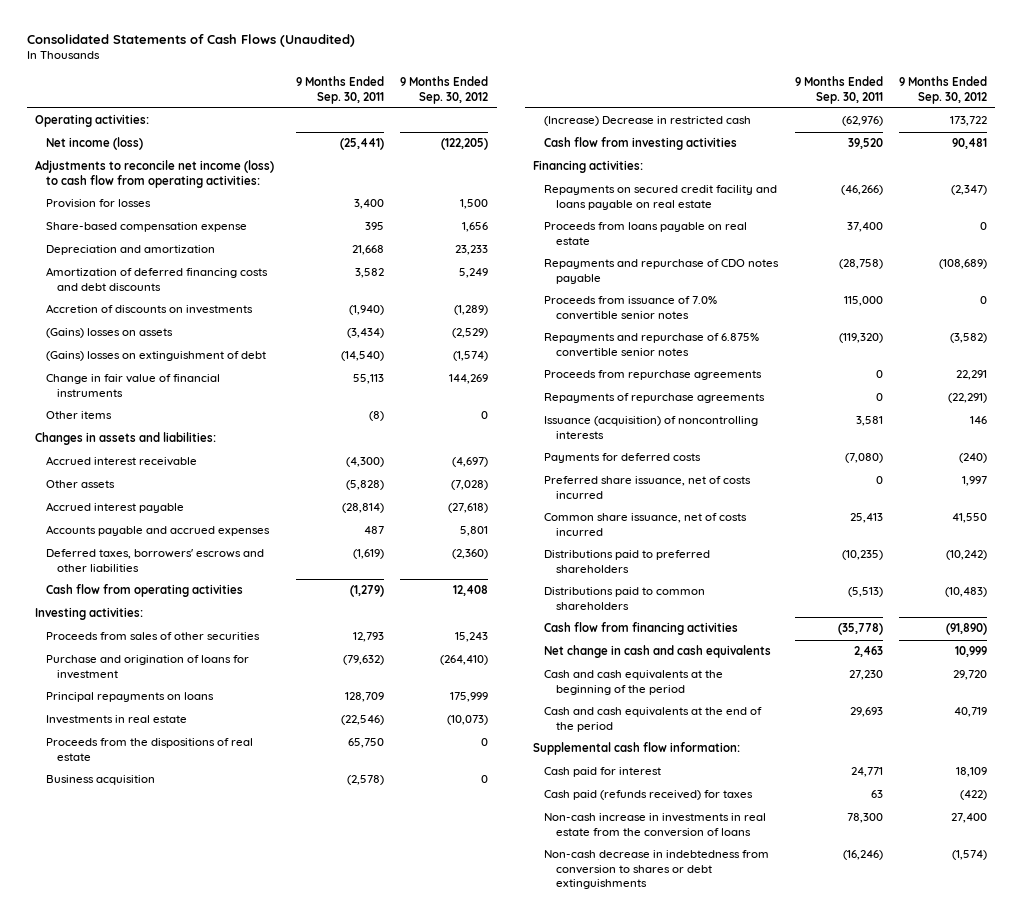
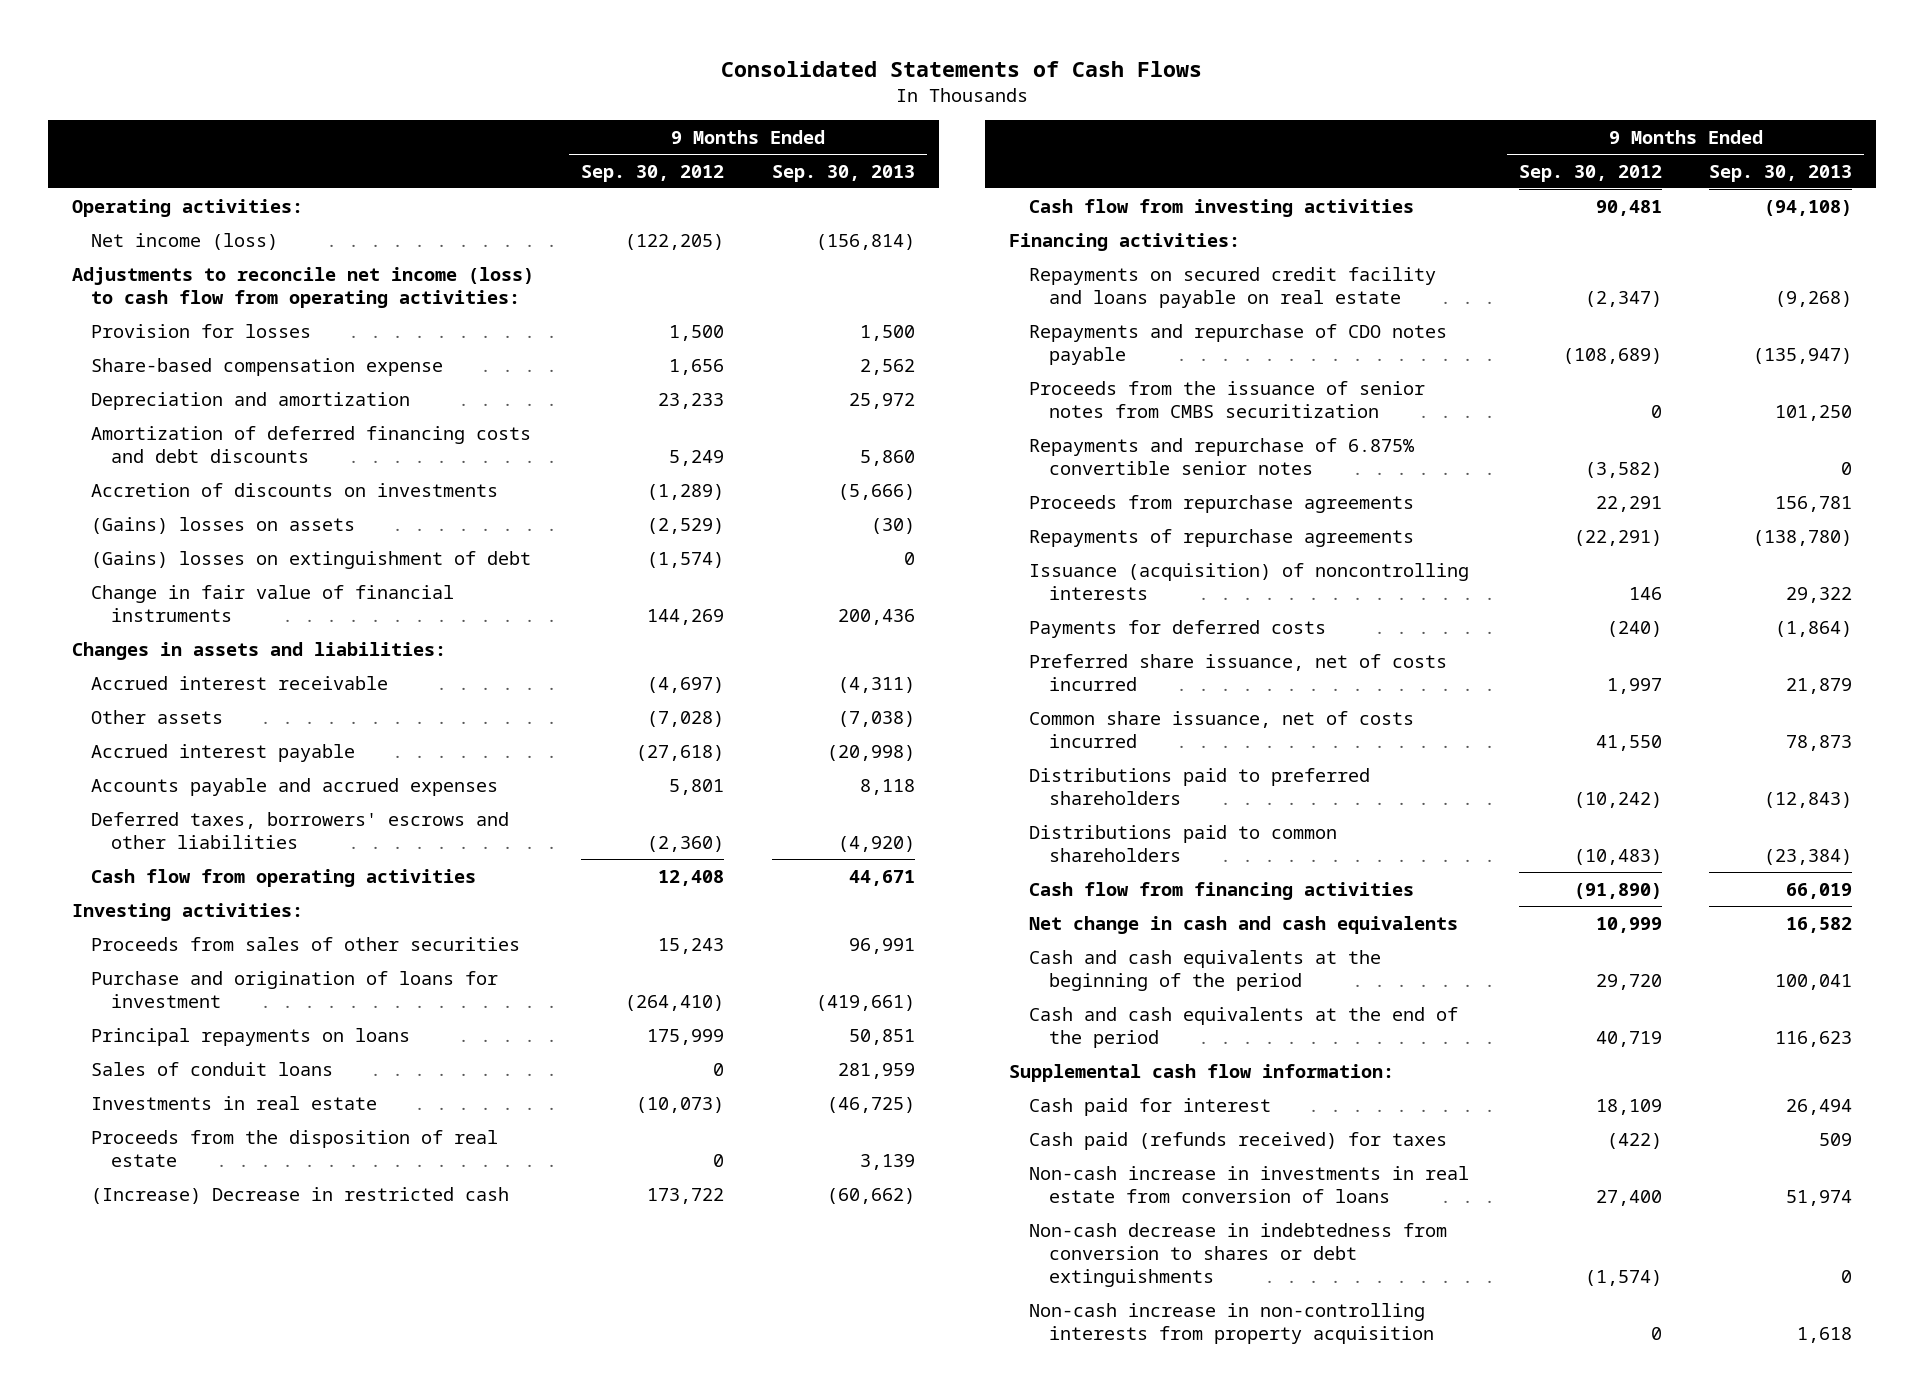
[26,34,355,48] Consolidated Statements of Cash Flows (Unaudited) -> [721,60,1203,77] Consolidated Statements of Cash Flows
[296,76,385,104] 9 Months Ended Sep. 30, 2011 -> none
none -> [771,164,915,182] Sep. 30, 2013
[45,411,112,420] Other items -> none
none -> [91,1061,334,1076] Sales of conduit loans
[45,775,155,786] Business acquisition -> none
[45,738,253,761] Proceeds from the dispositions of real estate -> [91,1129,499,1167] Proceeds from the disposition of real estate
[544,222,748,245] Proceeds from loans payable on real estate -> none
[544,296,718,320] Proceeds from issuance of 7.0% convertible senior notes -> [1028,380,1425,418] Proceeds from the issuance of senior notes from CMBS securitization
[544,813,767,837] Non-cash increase in investments in real estate from the conversion of loans -> [1028,1165,1469,1203] Non-cash increase in investments in real estate from conversion of loans
none -> [1028,1302,1434,1344] Non-cash increase in non-controlling interests from property acquisition

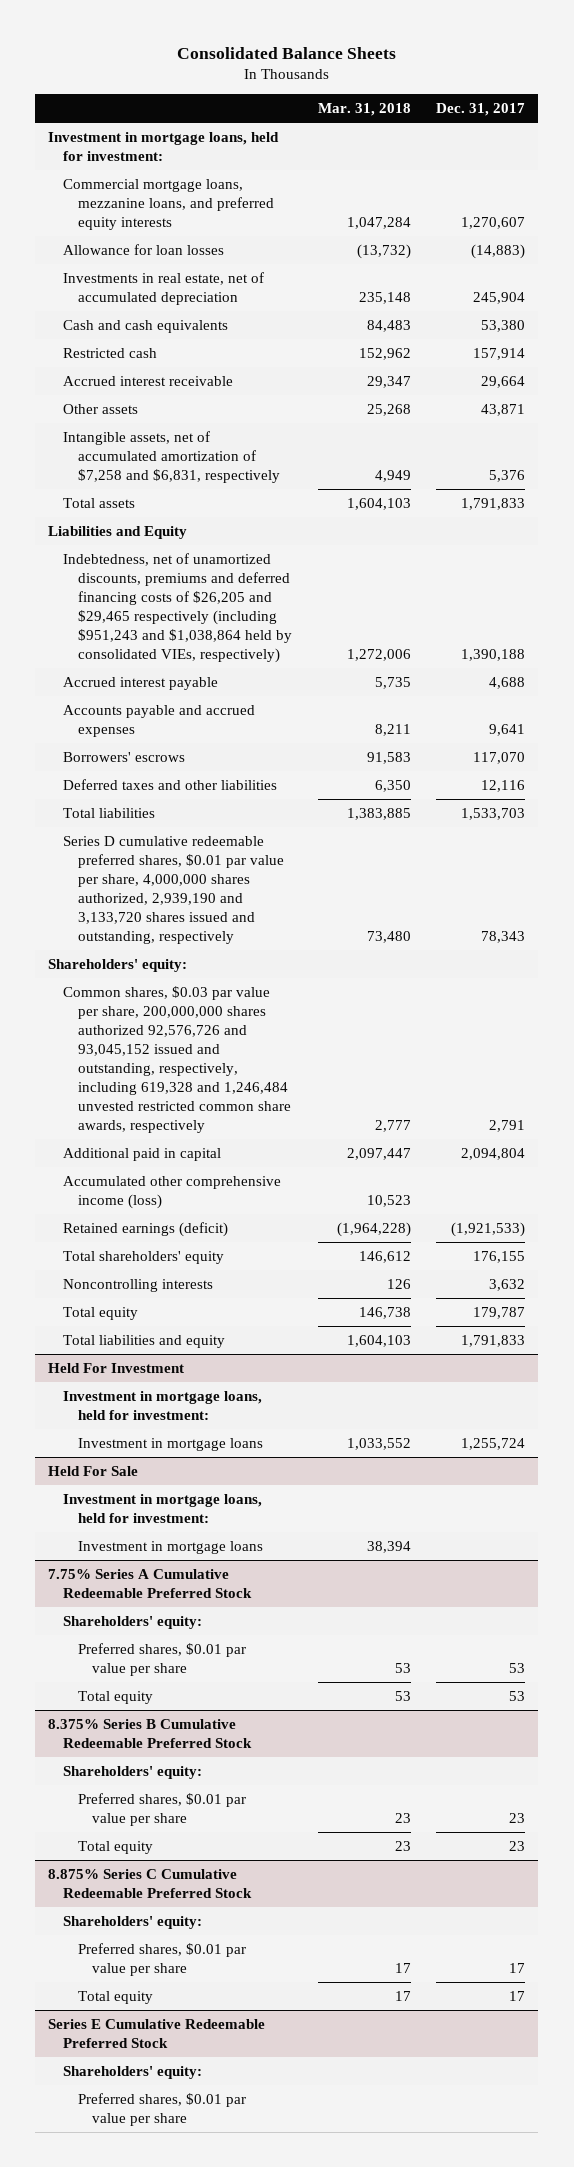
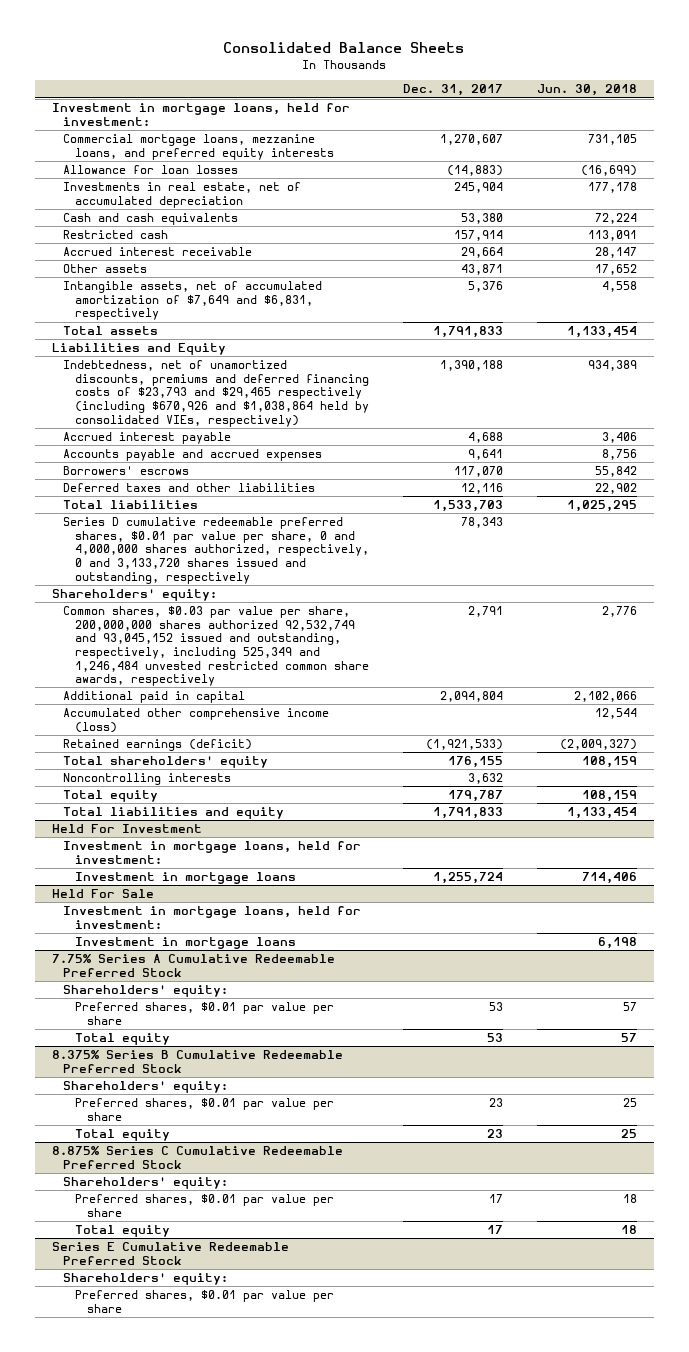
[317,103,411,117] Mar. 31, 2018 -> none
none -> [537,84,638,97] Jun. 30, 2018
[62,430,280,484] Intangible assets, net of accumulated amortization of $7,258 and $6,831, respectively -> [63,281,323,321] Intangible assets, net of accumulated amortization of $7,649 and $6,831, respectively
[62,552,292,664] Indebtedness, net of unamortized discounts, premiums and deferred financing costs of $26,205 and $29,465 respectively (including $951,243 and $1,038,864 held by consolidated VIEs, respectively) -> [63,360,370,427] Indebtedness, net of unamortized discounts, premiums and deferred financing costs of $23,793 and $29,465 respectively (including $670,926 and $1,038,864 held by consolidated VIEs, respectively)
[62,835,284,945] Series D cumulative redeemable preferred shares, $0.01 par value per share, 4,000,000 shares authorized, 2,939,190 and 3,133,720 shares issued and outstanding, respectively -> [63,517,370,584] Series D cumulative redeemable preferred shares, $0.01 par value per share, 0 and 4,000,000 shares authorized, respectively, 0 and 3,133,720 shares issued and outstanding, respectively
[62,985,291,1134] Common shares, $0.03 par value per share, 200,000,000 shares authorized 92,576,726 and 93,045,152 issued and outstanding, respectively, including 619,328 and 1,246,484 unvested restricted common share awards, respectively -> [63,606,370,687] Common shares, $0.03 par value per share, 200,000,000 shares authorized 92,532,749 and 93,045,152 issued and outstanding, respectively, including 525,349 and 1,246,484 unvested restricted common share awards, respectively

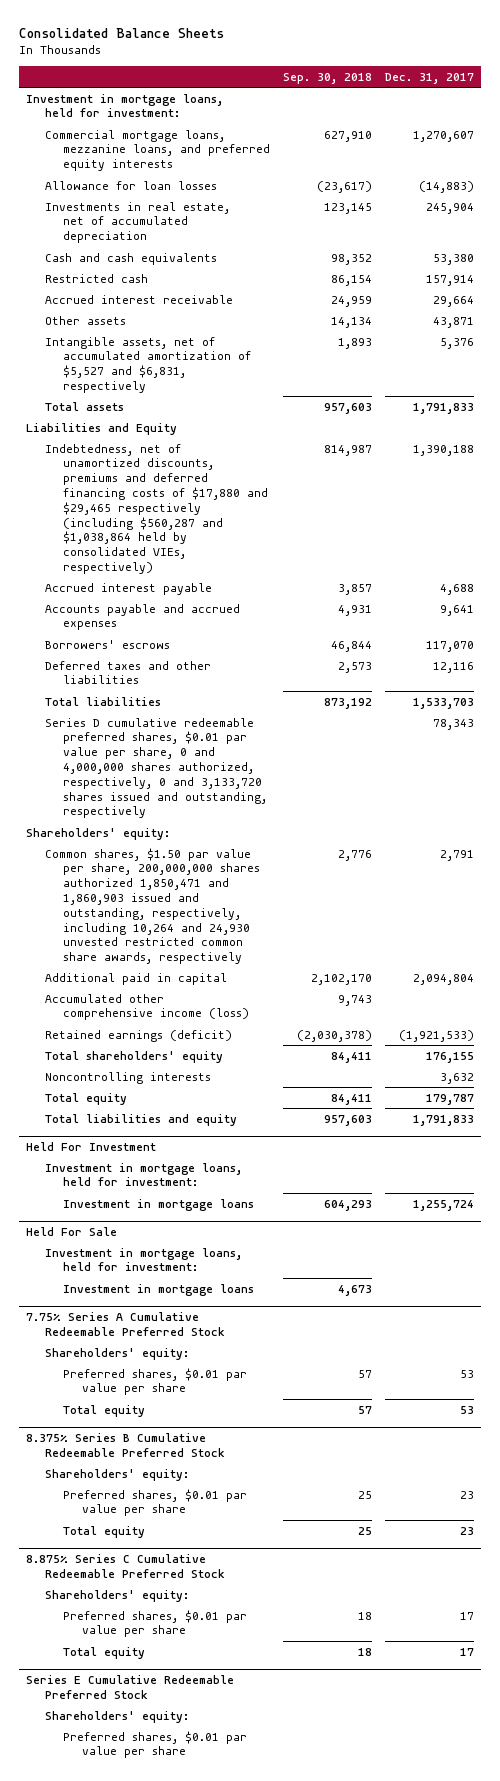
[537,84,638,97] Jun. 30, 2018 -> none
none -> [283,73,373,85] Sep. 30, 2018
[63,281,323,321] Intangible assets, net of accumulated amortization of $7,649 and $6,831, respectively -> [44,336,252,393] Intangible assets, net of accumulated amortization of $5,527 and $6,831, respectively
[63,360,370,427] Indebtedness, net of unamortized discounts, premiums and deferred financing costs of $23,793 and $29,465 respectively (including $670,926 and $1,038,864 held by consolidated VIEs, respectively) -> [44,443,269,574] Indebtedness, net of unamortized discounts, premiums and deferred financing costs of $17,880 and $29,465 respectively (including $560,287 and $1,038,864 held by consolidated VIEs, respectively)
[63,606,370,687] Common shares, $0.03 par value per share, 200,000,000 shares authorized 92,532,749 and 93,045,152 issued and outstanding, respectively, including 525,349 and 1,246,484 unvested restricted common share awards, respectively -> [44,847,261,965] Common shares, $1.50 par value per share, 200,000,000 shares authorized 1,850,471 and 1,860,903 issued and outstanding, respectively, including 10,264 and 24,930 unvested restricted common share awards, respectively

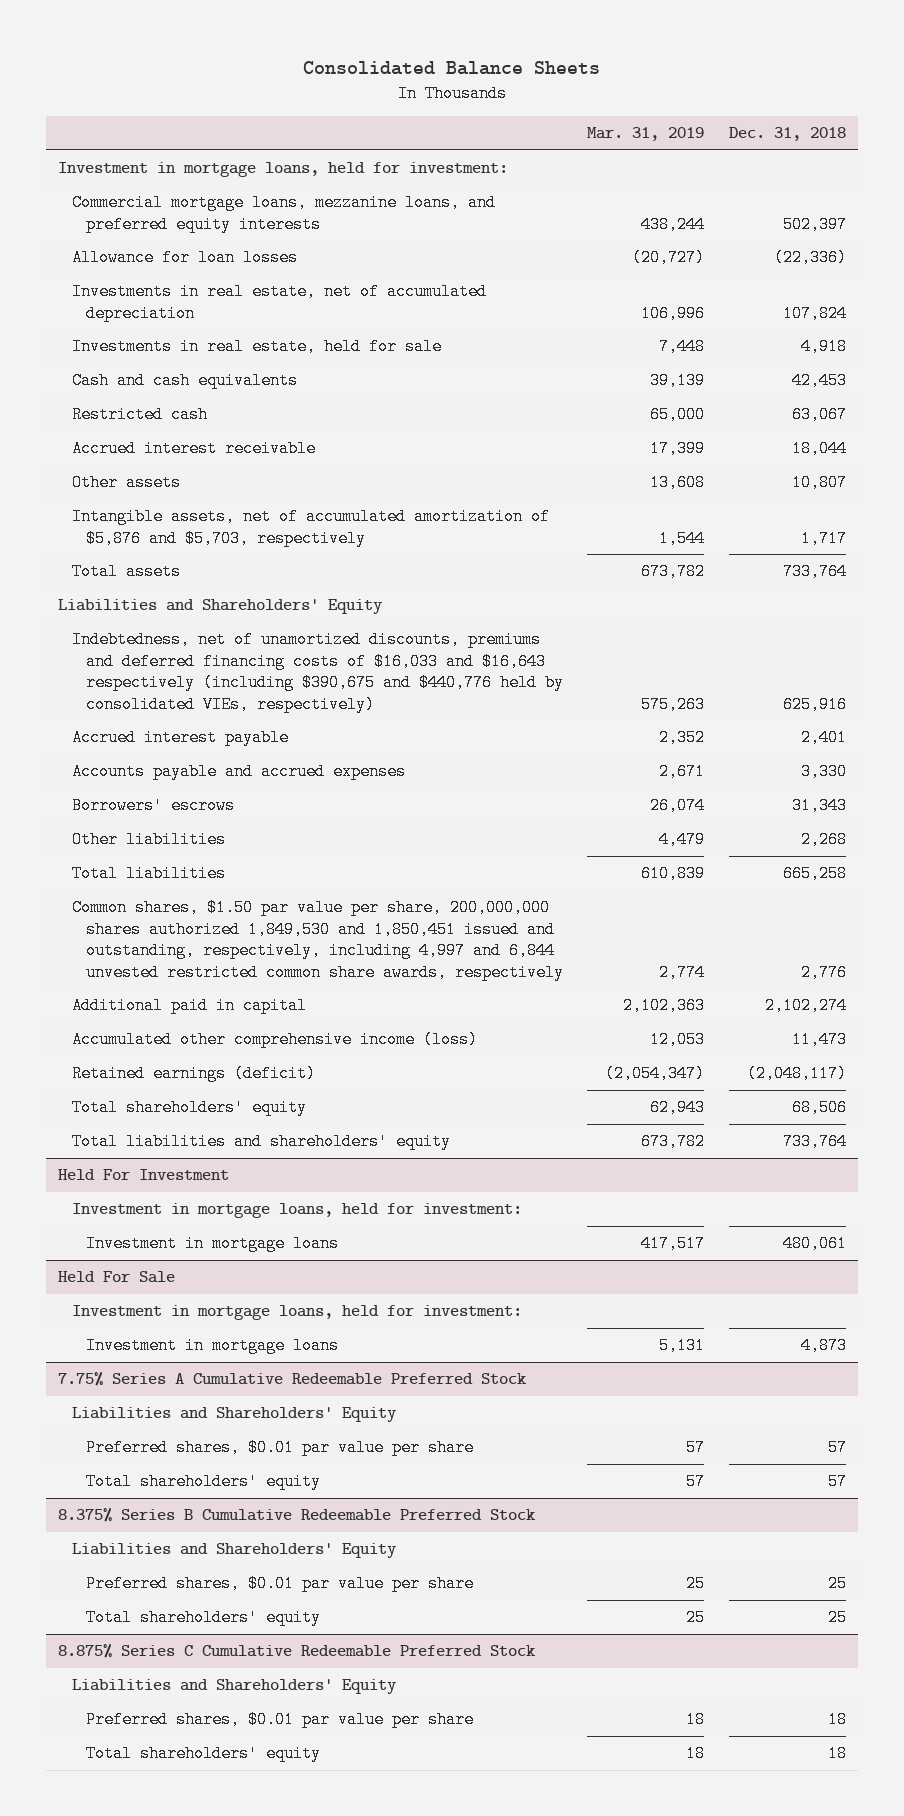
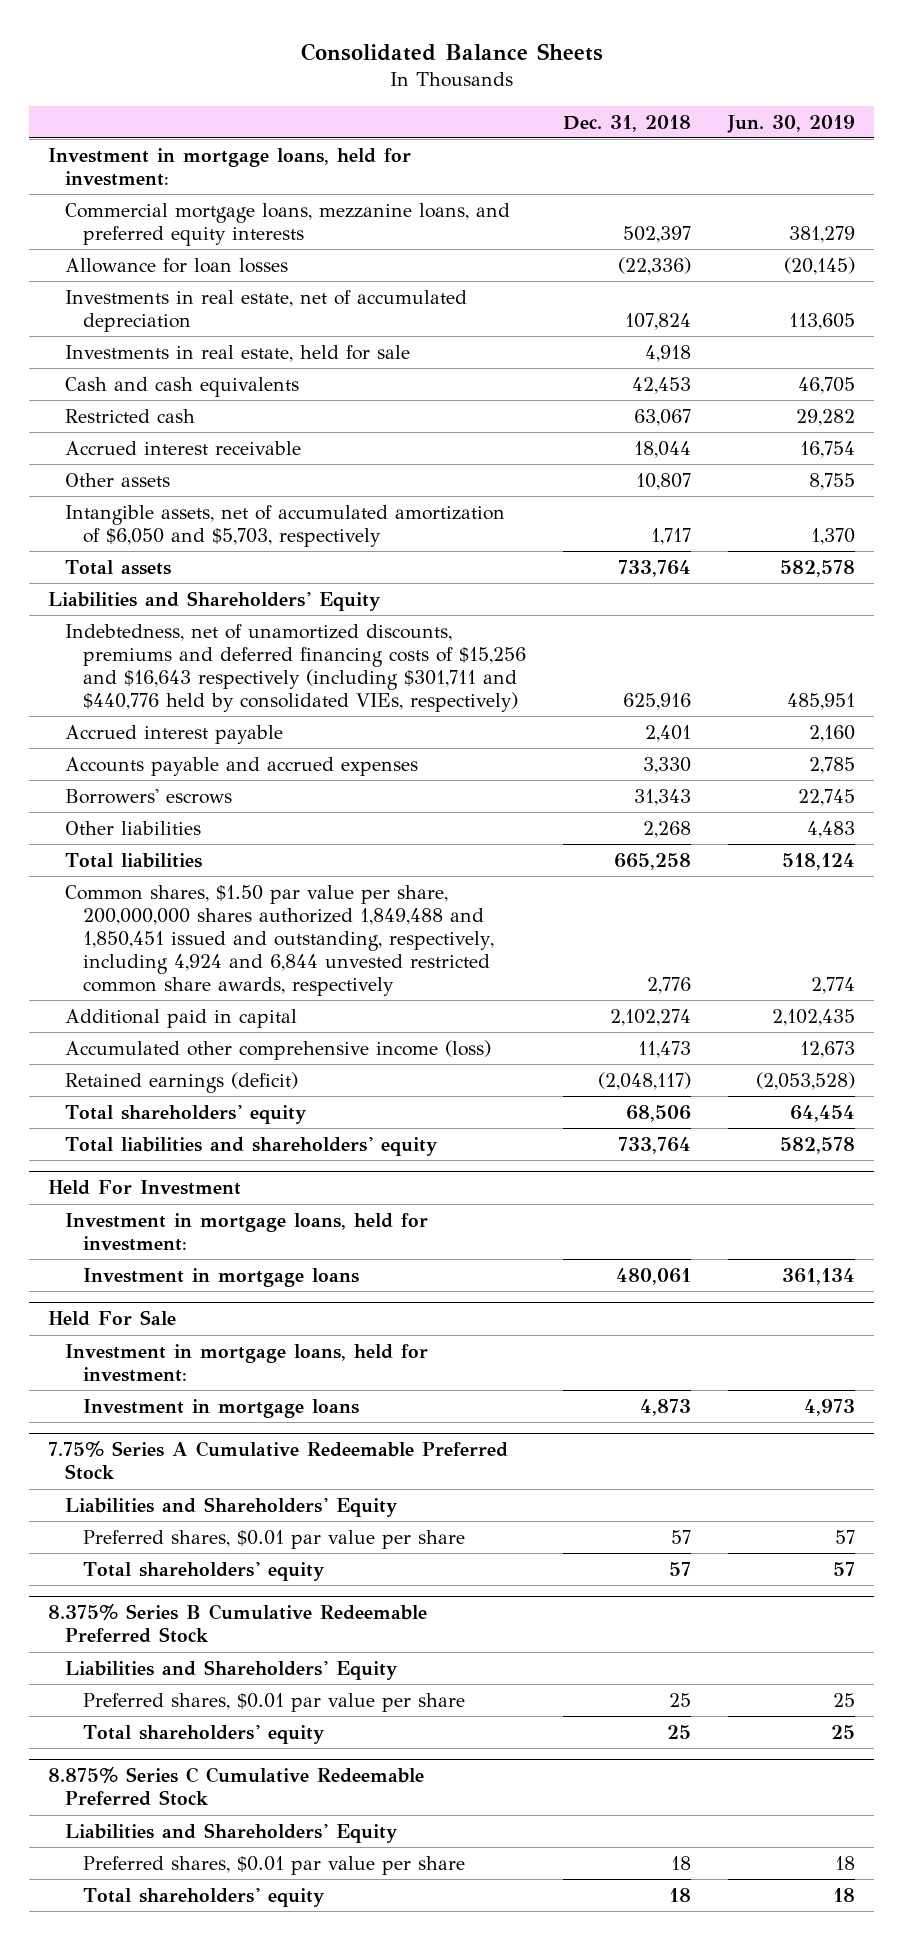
[587,127,705,142] Mar. 31, 2019 -> none
none -> [727,114,856,133] Jun. 30, 2019
[72,508,551,547] Intangible assets, net of accumulated amortization of $5,876 and $5,703, respectively -> [65,504,506,547] Intangible assets, net of accumulated amortization of $6,050 and $5,703, respectively
[72,631,565,713] Indebtedness, net of unamortized discounts, premiums and deferred financing costs of $16,033 and $16,643 respectively (including $390,675 and $440,776 held by consolidated VIEs, respectively) -> [65,623,526,712] Indebtedness, net of unamortized discounts, premiums and deferred financing costs of $15,256 and $16,643 respectively (including $301,711 and $440,776 held by consolidated VIEs, respectively)
[72,899,565,981] Common shares, $1.50 par value per share, 200,000,000 shares authorized 1,849,530 and 1,850,451 issued and outstanding, respectively, including 4,997 and 6,844 unvested restricted common share awards, respectively -> [65,884,494,996] Common shares, $1.50 par value per share, 200,000,000 shares authorized 1,849,488 and 1,850,451 issued and outstanding, respectively, including 4,924 and 6,844 unvested restricted common share awards, respectively

